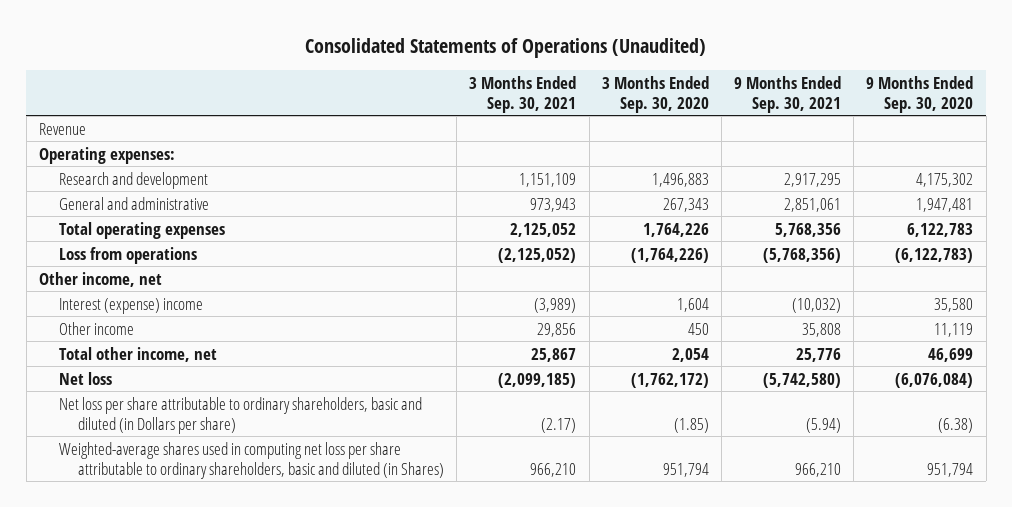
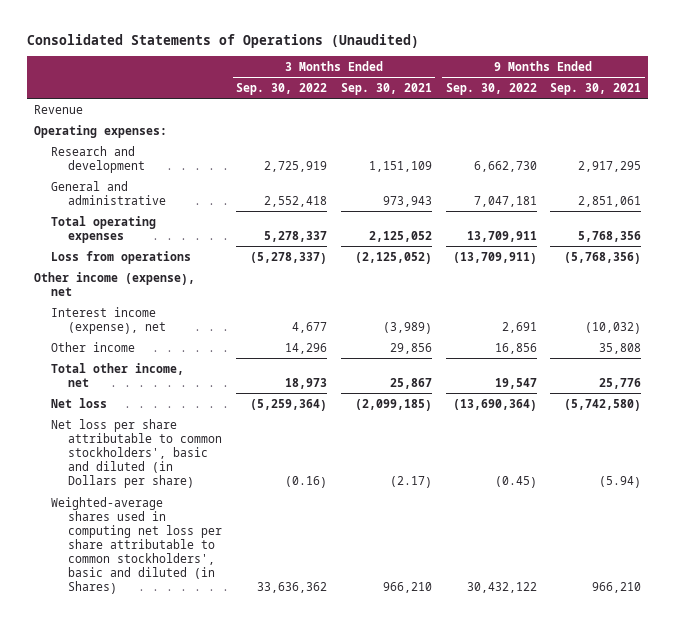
[601,75,709,113] 3 Months Ended Sep. 30, 2020 -> none
[866,75,974,113] 9 Months Ended Sep. 30, 2020 -> none
none -> [235,82,327,95] Sep. 30, 2022
none -> [445,82,537,95] Sep. 30, 2022
[38,271,162,287] Other income, net -> [34,271,196,296] Other income (expense), net
[58,297,203,314] Interest (expense) income -> [51,306,167,334] Interest income (expense), net
[58,396,422,434] Net loss per share attributable to ordinary shareholders, basic and diluted (in Dollars per share) -> [51,418,223,489] Net loss per share attributable to common stockholders', basic and diluted (in Dollars per share)
[58,441,445,479] Weighted-average shares used in computing net loss per share attributable to ordinary shareholders, basic and diluted (in Shares) -> [51,496,223,595] Weighted-average shares used in computing net loss per share attributable to common stockholders', basic and diluted (in Shares)

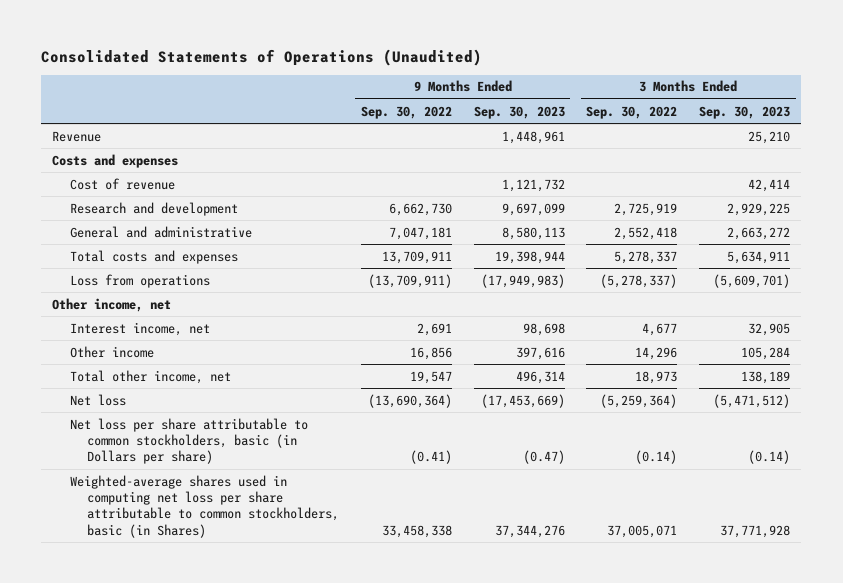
[340,82,432,95] Sep. 30, 2021 -> none
[550,82,642,95] Sep. 30, 2021 -> none
none -> [473,105,565,119] Sep. 30, 2023
none -> [699,105,791,119] Sep. 30, 2023
[34,124,168,138] Operating expenses: -> none
none -> [52,153,179,168] Costs and expenses
none -> [69,177,175,190] Cost of revenue
[51,215,157,243] Total operating expenses -> [69,249,238,264] Total costs and expenses
[34,271,196,296] Other income (expense), net -> [52,297,172,312] Other income, net
[51,306,167,334] Interest income (expense), net -> [69,321,210,336] Interest income, net
[51,418,223,489] Net loss per share attributable to common stockholders', basic and diluted (in Dollars per share) -> [69,417,308,465] Net loss per share attributable to common stockholders, basic (in Dollars per share)
[284,476,327,489] (0.16) -> [635,450,678,465] (0.14)
[494,476,537,489] (0.45) -> [409,450,452,465] (0.41)
[51,496,223,595] Weighted-average shares used in computing net loss per share attributable to common stockholders', basic and diluted (in Shares) -> [69,474,339,538] Weighted-average shares used in computing net loss per share attributable to common stockholders, basic (in Shares)
[256,582,327,594] 33,636,362 -> [607,524,678,538] 37,005,071
[466,582,537,594] 30,432,122 -> [381,524,452,538] 33,458,338

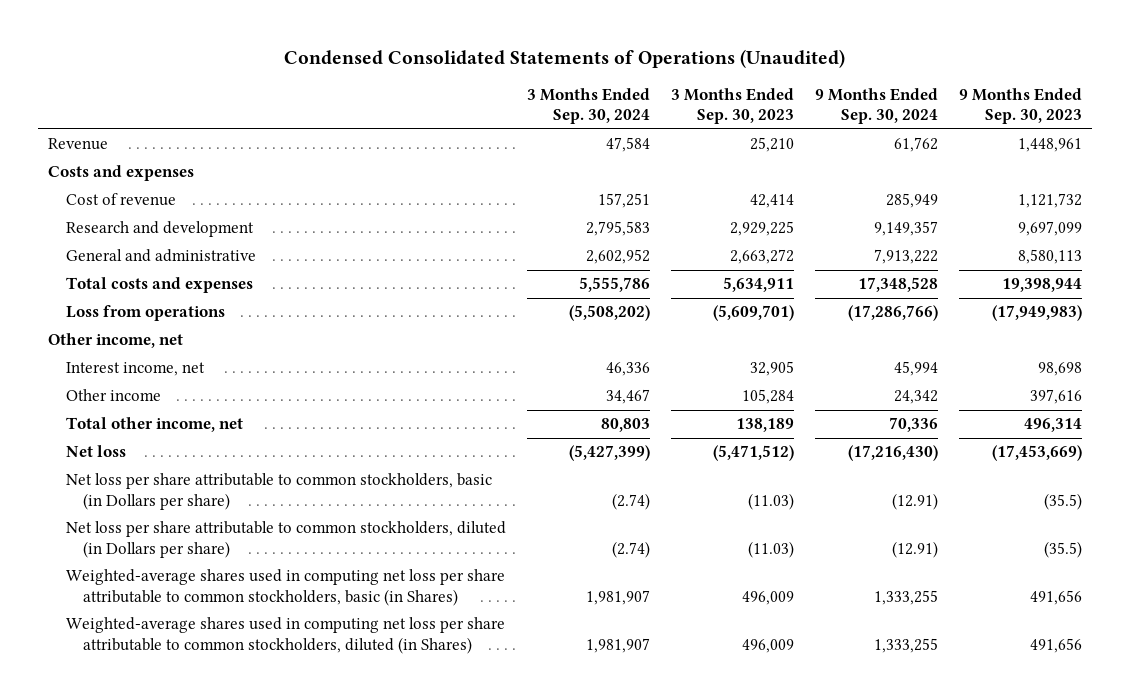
[41,48,483,66] Consolidated Statements of Operations (Unaudited) -> [283,48,845,68] Condensed Consolidated Statements of Operations (Unaudited)
[360,105,452,119] Sep. 30, 2022 -> none
[586,105,678,119] Sep. 30, 2022 -> none
none -> [526,87,650,124] 3 Months Ended Sep. 30, 2024
none -> [814,87,938,124] 9 Months Ended Sep. 30, 2024
[522,450,565,465] (0.47) -> [1043,492,1082,510] (35.5)
[748,450,791,465] (0.14) -> [747,492,794,510] (11.03)
none -> [65,521,506,558] Net loss per share attributable to common stockholders, diluted (in Dollars per share)
[494,524,565,538] 37,344,276 -> [1029,589,1082,605] 491,656
[720,524,791,538] 37,771,928 -> [741,590,794,605] 496,009
none -> [65,617,505,654] Weighted-average shares used in computing net loss per share attributable to common stockholders, diluted (in Shares)

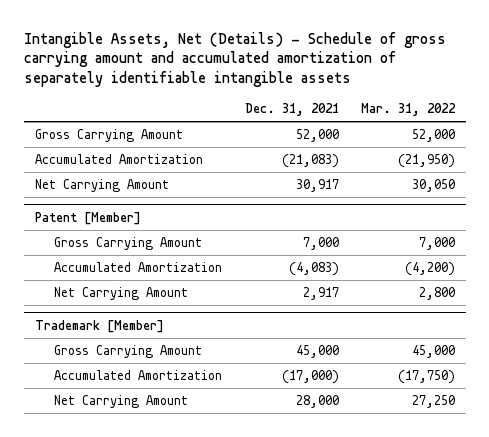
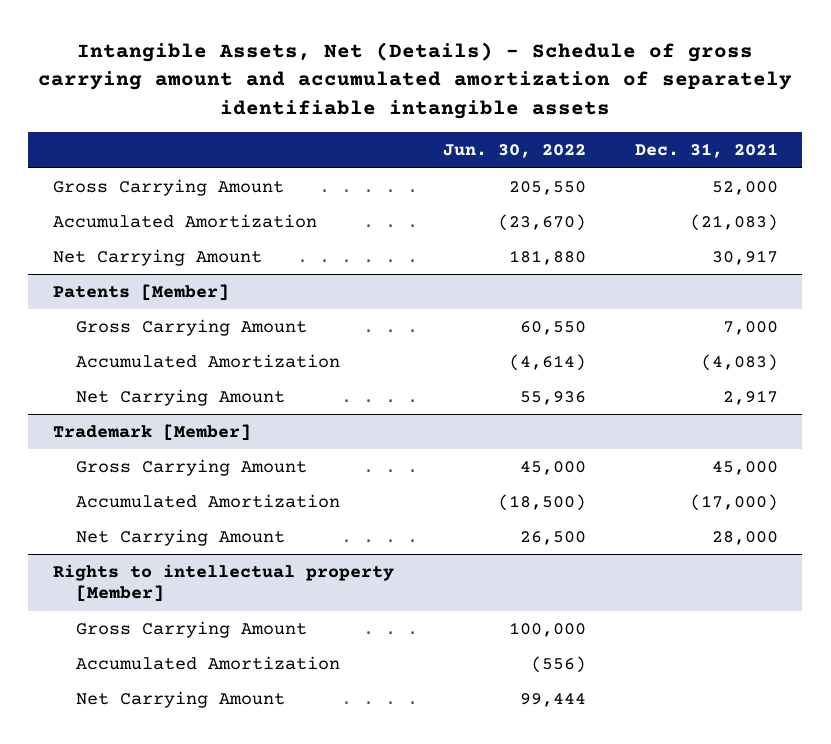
[360,103,456,117] Mar. 31, 2022 -> none
none -> [442,144,586,159] Jun. 30, 2022
[34,211,141,225] Patent [Member] -> [52,284,229,302] Patents [Member]
none -> [52,564,394,603] Rights to intellectual property [Member]
none -> [75,621,307,639] Gross Carrying Amount
none -> [75,656,340,671] Accumulated Amortization
none -> [75,691,285,709] Net Carrying Amount

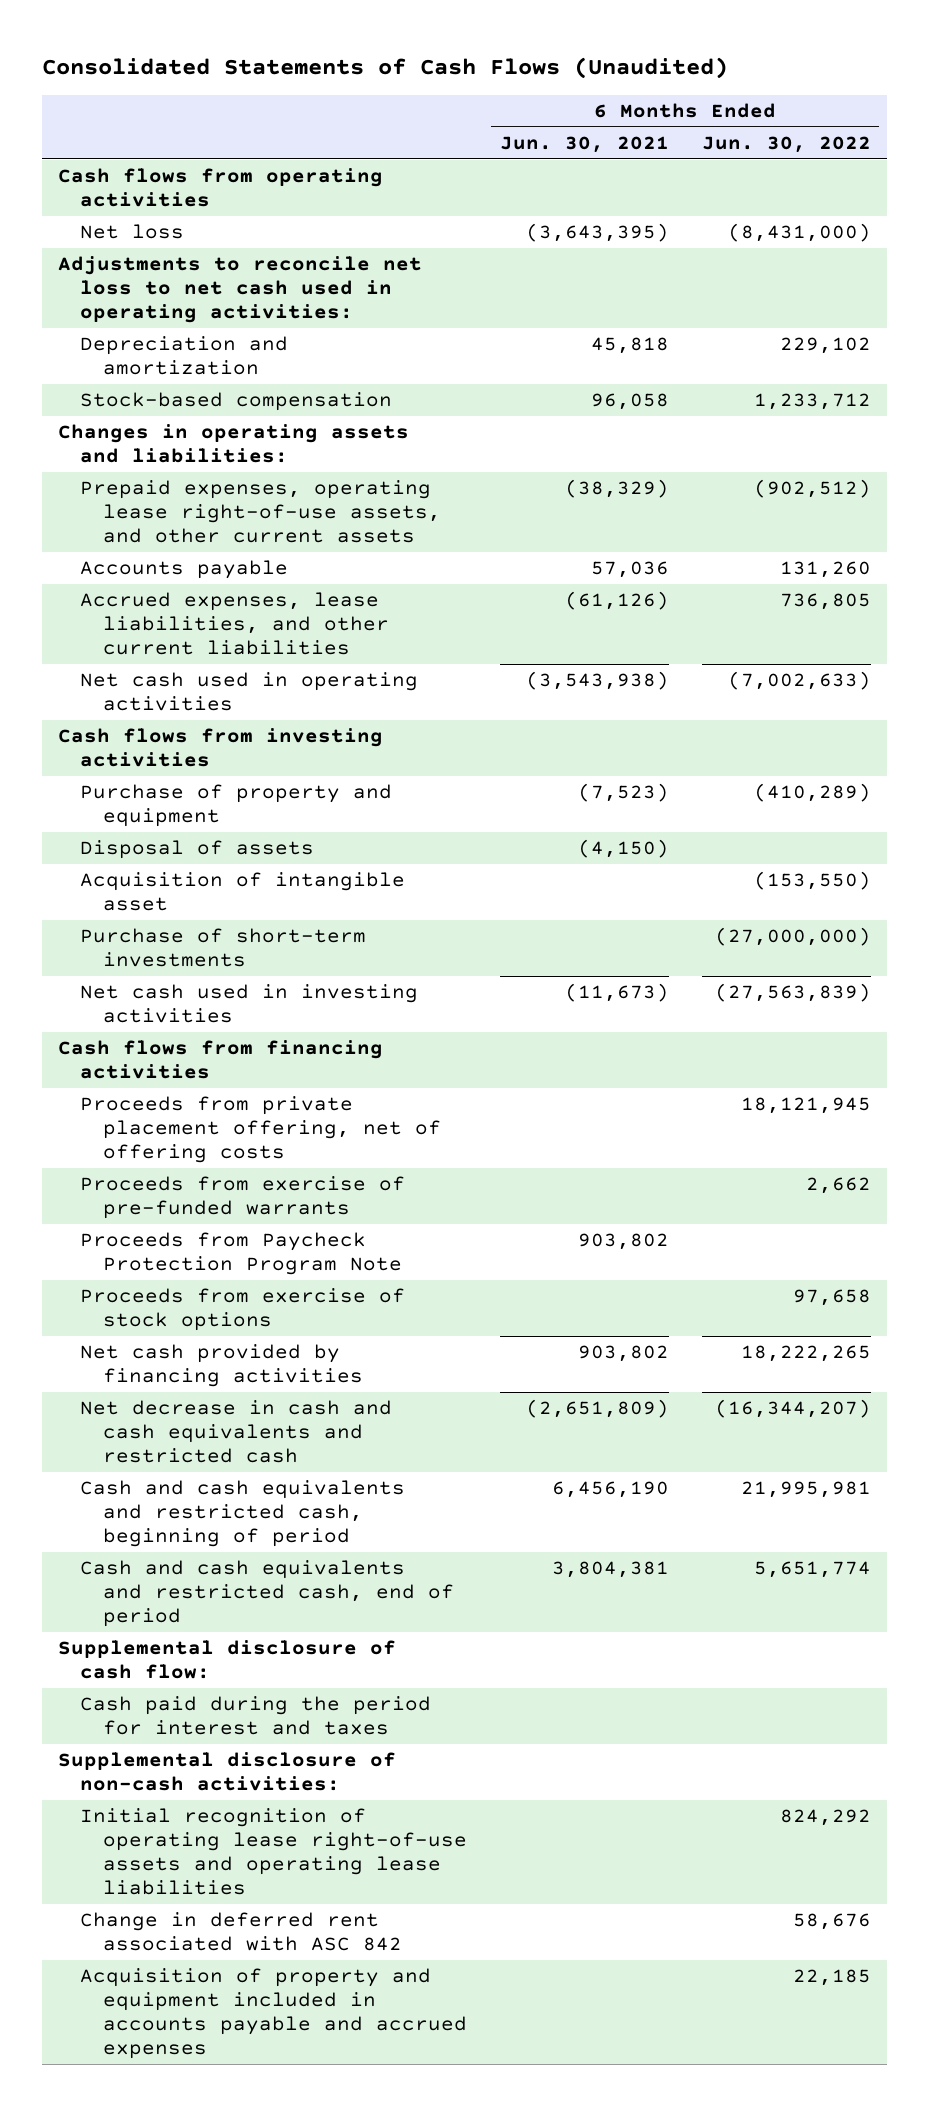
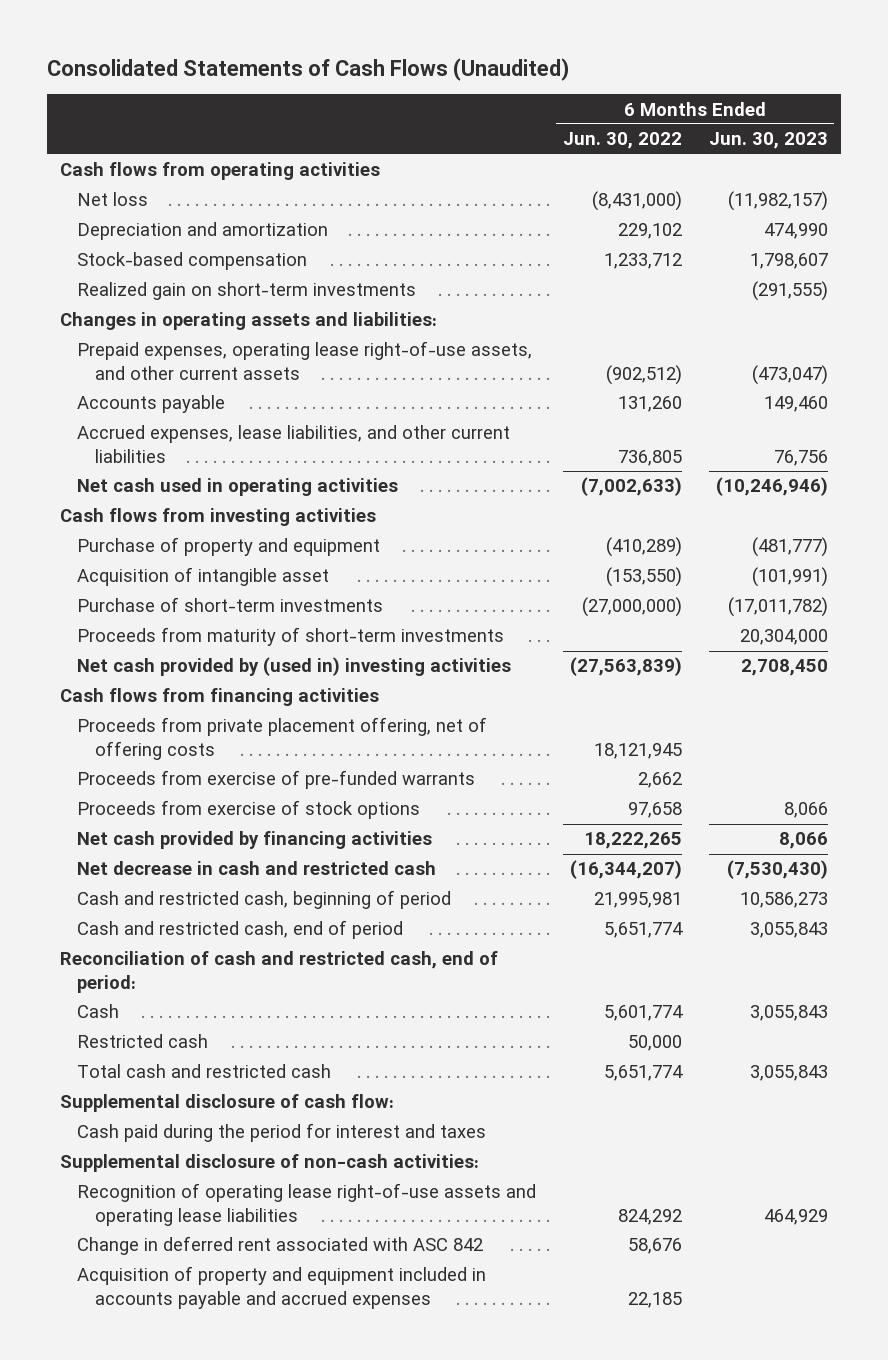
[499,135,669,153] Jun. 30, 2021 -> none
none -> [708,132,828,150] Jun. 30, 2023
[58,256,423,323] Adjustments to reconcile net loss to net cash used in operating activities: -> none
none -> [77,282,417,301] Realized gain on short-term investments
[80,840,315,860] Disposal of assets -> none
none -> [77,627,505,647] Proceeds from maturity of short-term investments
[80,984,419,1024] Net cash used in investing activities -> [77,657,512,677] Net cash provided by (used in) investing activities
[80,1232,402,1276] Proceeds from Paycheck Protection Program Note -> none
[80,1400,393,1463] Net decrease in cash and cash equivalents and restricted cash -> [77,861,437,876] Net decrease in cash and restricted cash
[80,1480,406,1547] Cash and cash equivalents and restricted cash, beginning of period -> [77,890,452,910] Cash and restricted cash, beginning of period
[80,1560,454,1627] Cash and cash equivalents and restricted cash, end of period -> [77,920,404,940] Cash and restricted cash, end of period
none -> [60,951,499,993] Reconciliation of cash and restricted cash, end of period:
none -> [77,1004,120,1019] Cash
none -> [77,1034,209,1049] Restricted cash
none -> [77,1064,332,1079] Total cash and restricted cash
[80,1808,467,1895] Initial recognition of operating lease right-of-use assets and operating lease liabilities -> [77,1183,537,1226] Recognition of operating lease right-of-use assets and operating lease liabilities

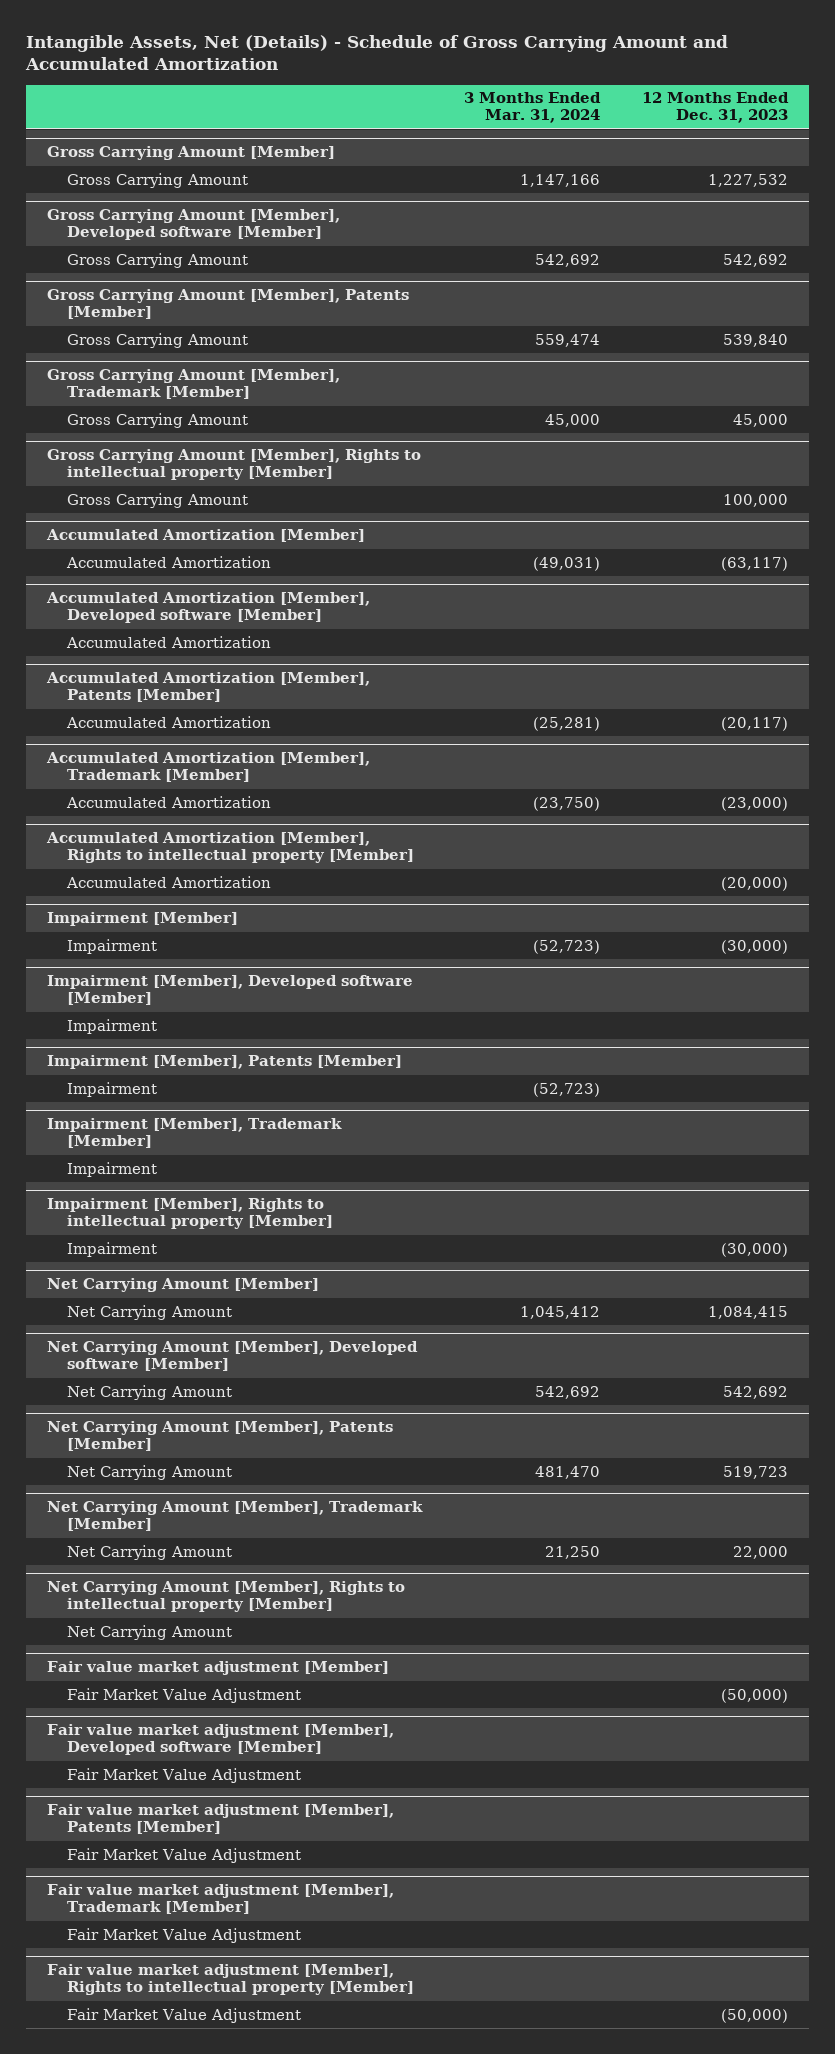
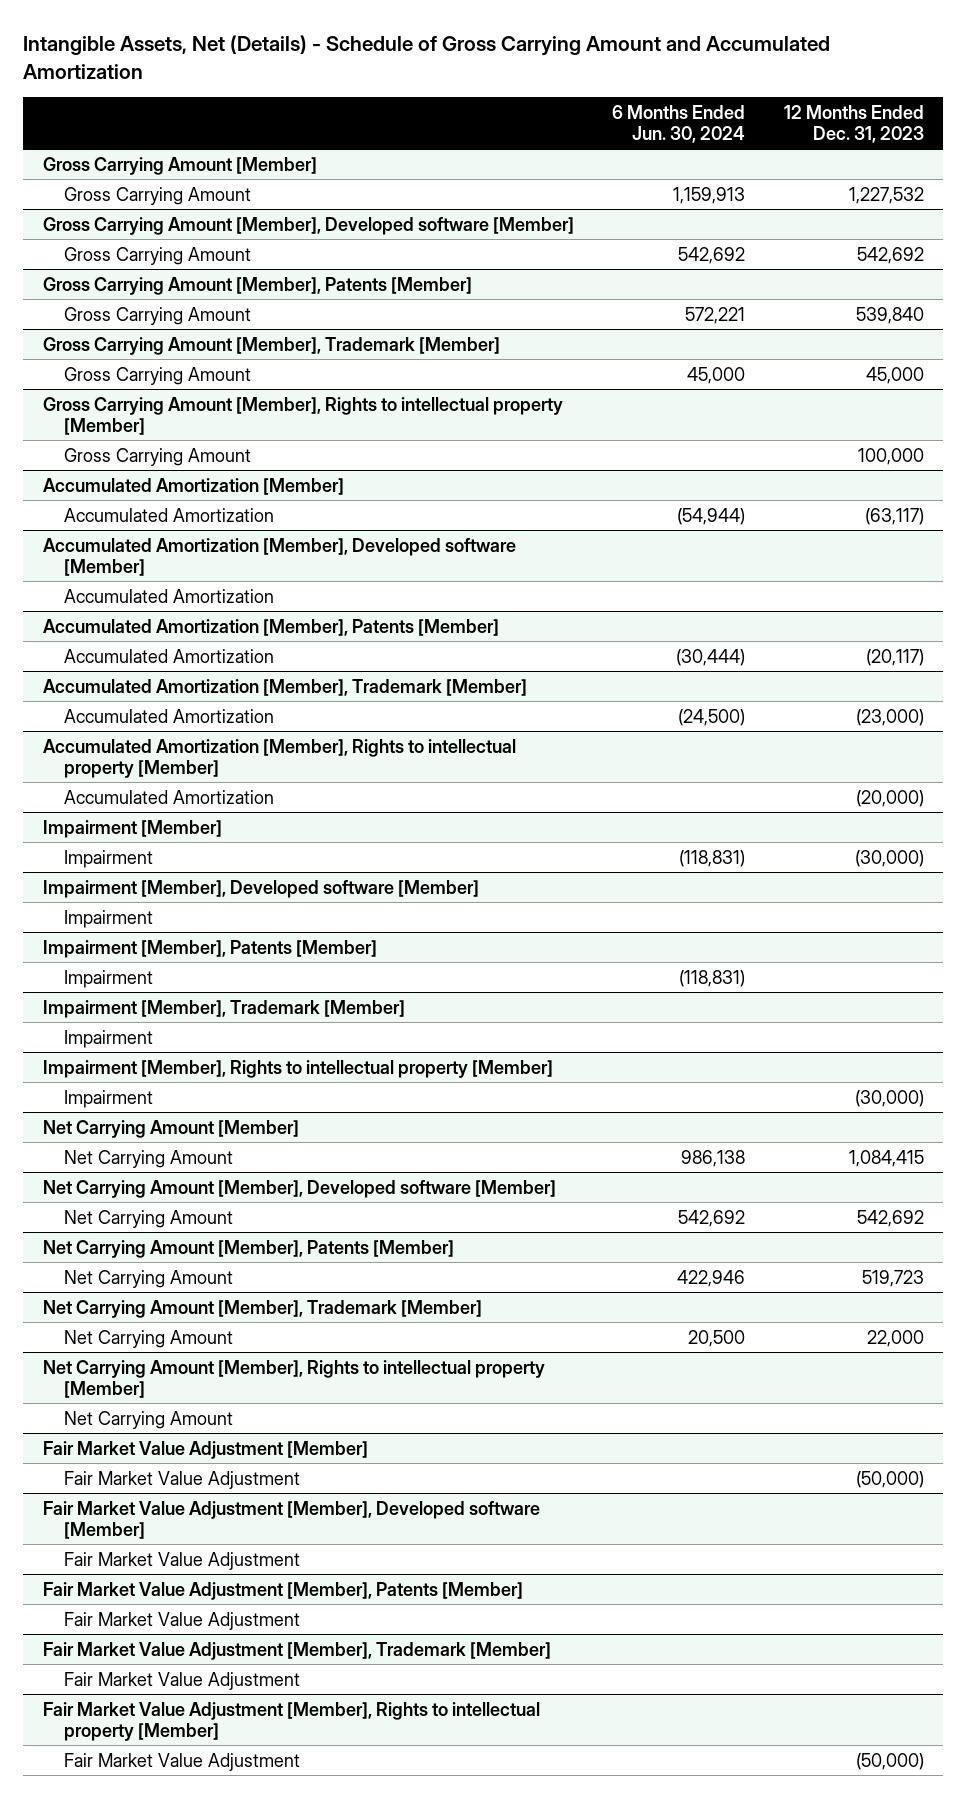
[463,92,601,124] 3 Months Ended Mar. 31, 2024 -> none
none -> [612,104,746,143] 6 Months Ended Jun. 30, 2024
[46,1661,389,1676] Fair value market adjustment [Member] -> [42,1440,368,1459] Fair Market Value Adjustment [Member]
[46,1724,394,1756] Fair value market adjustment [Member], Developed software [Member] -> [42,1500,540,1539] Fair Market Value Adjustment [Member], Developed software [Member]
[46,1804,394,1835] Fair value market adjustment [Member], Patents [Member] -> [42,1581,523,1600] Fair Market Value Adjustment [Member], Patents [Member]
[46,1884,394,1915] Fair value market adjustment [Member], Trademark [Member] -> [42,1641,551,1660] Fair Market Value Adjustment [Member], Trademark [Member]
[46,1964,414,1996] Fair value market adjustment [Member], Rights to intellectual property [Member] -> [42,1701,540,1741] Fair Market Value Adjustment [Member], Rights to intellectual property [Member]

